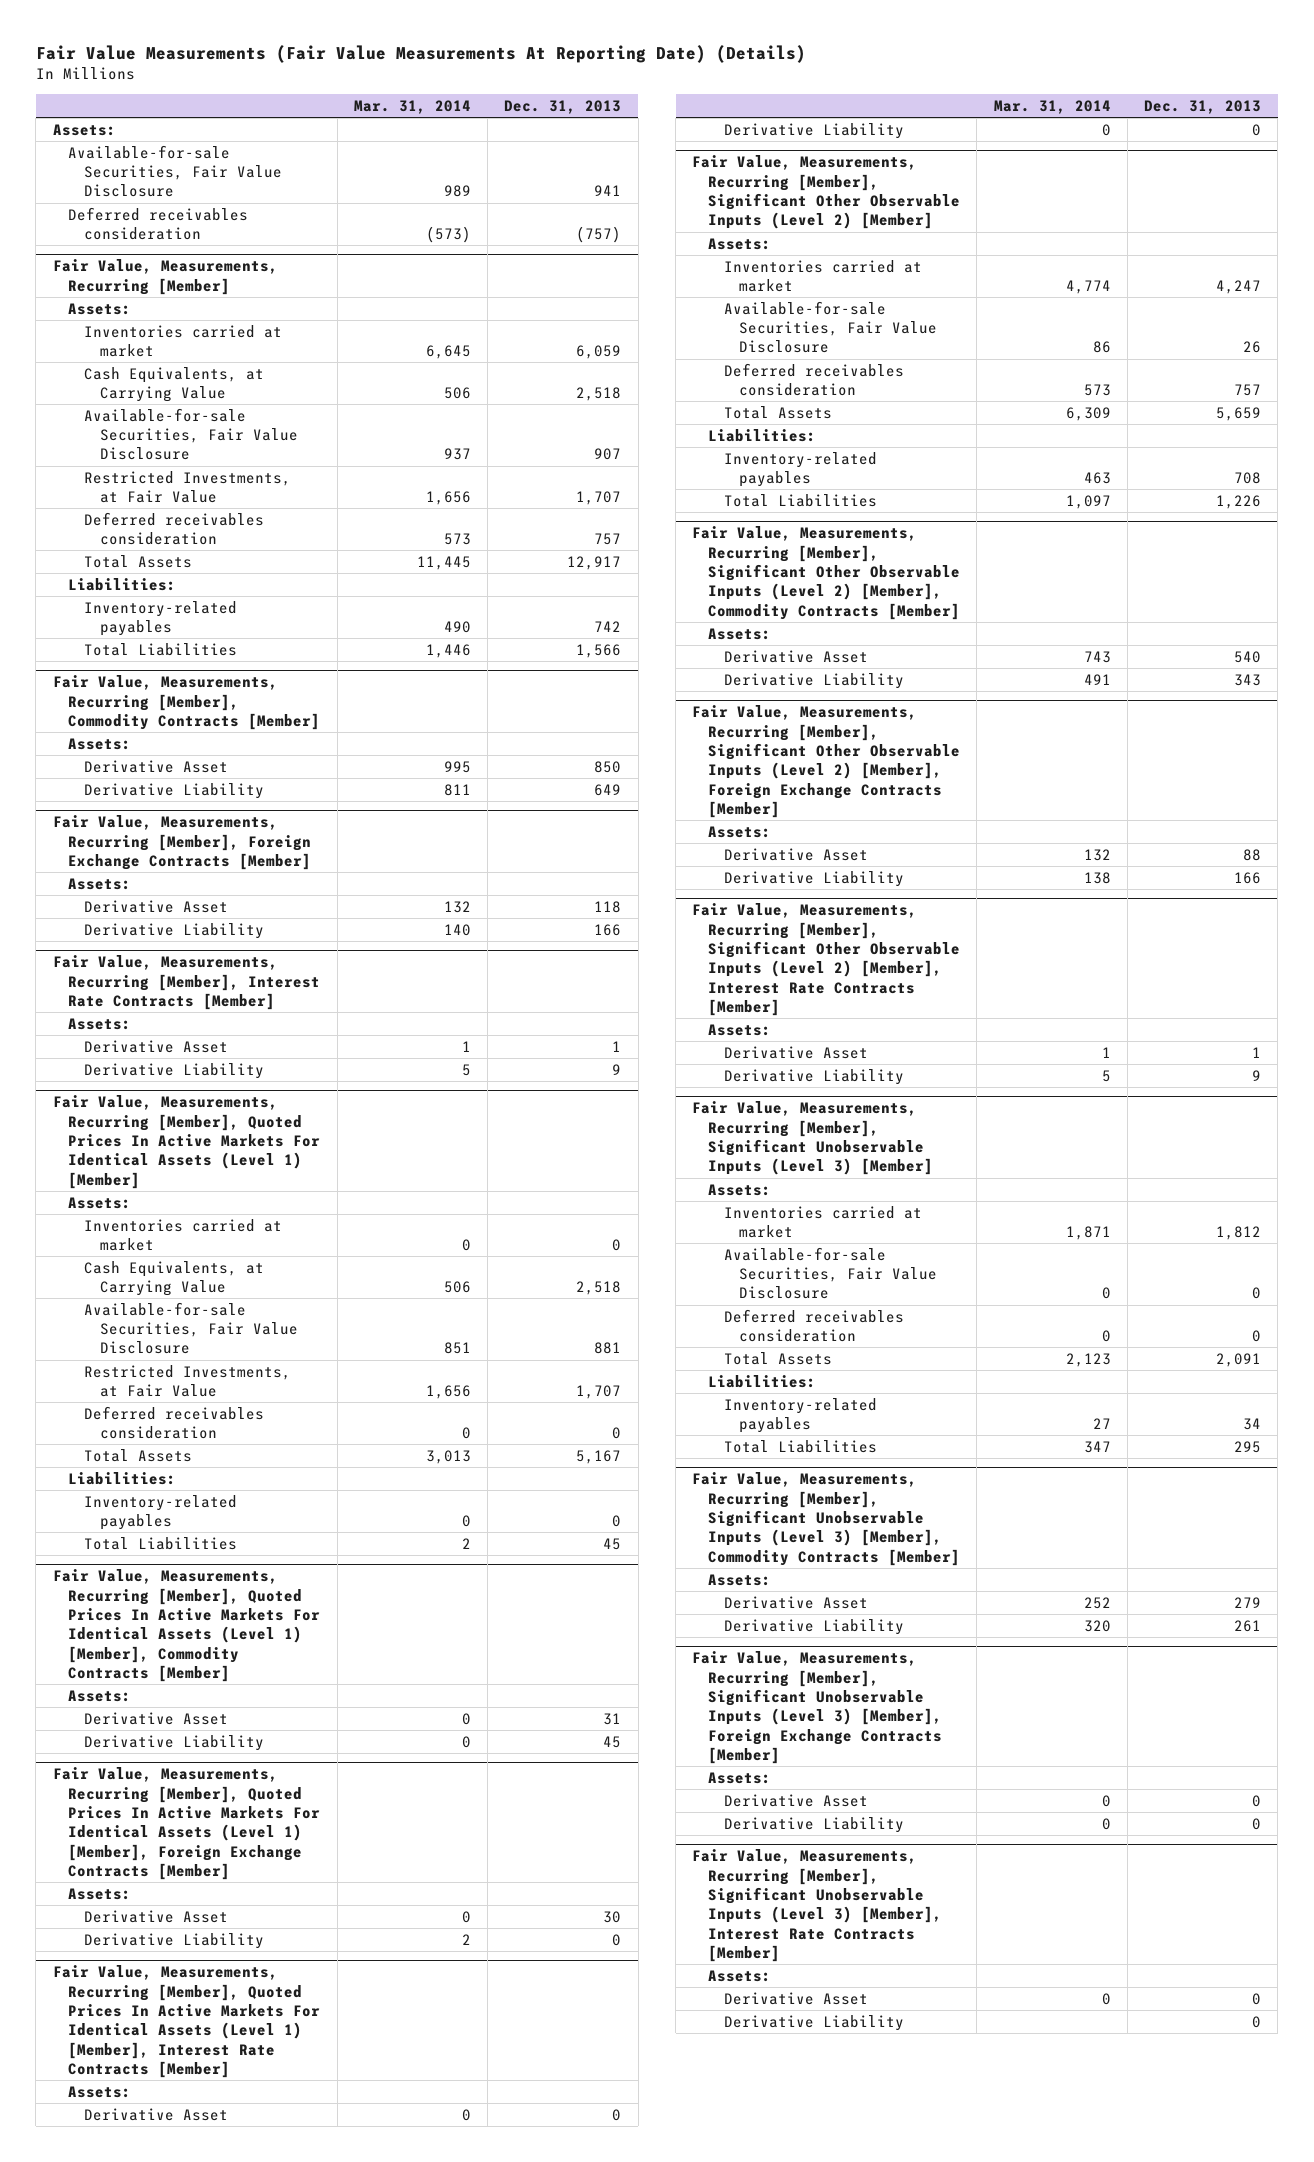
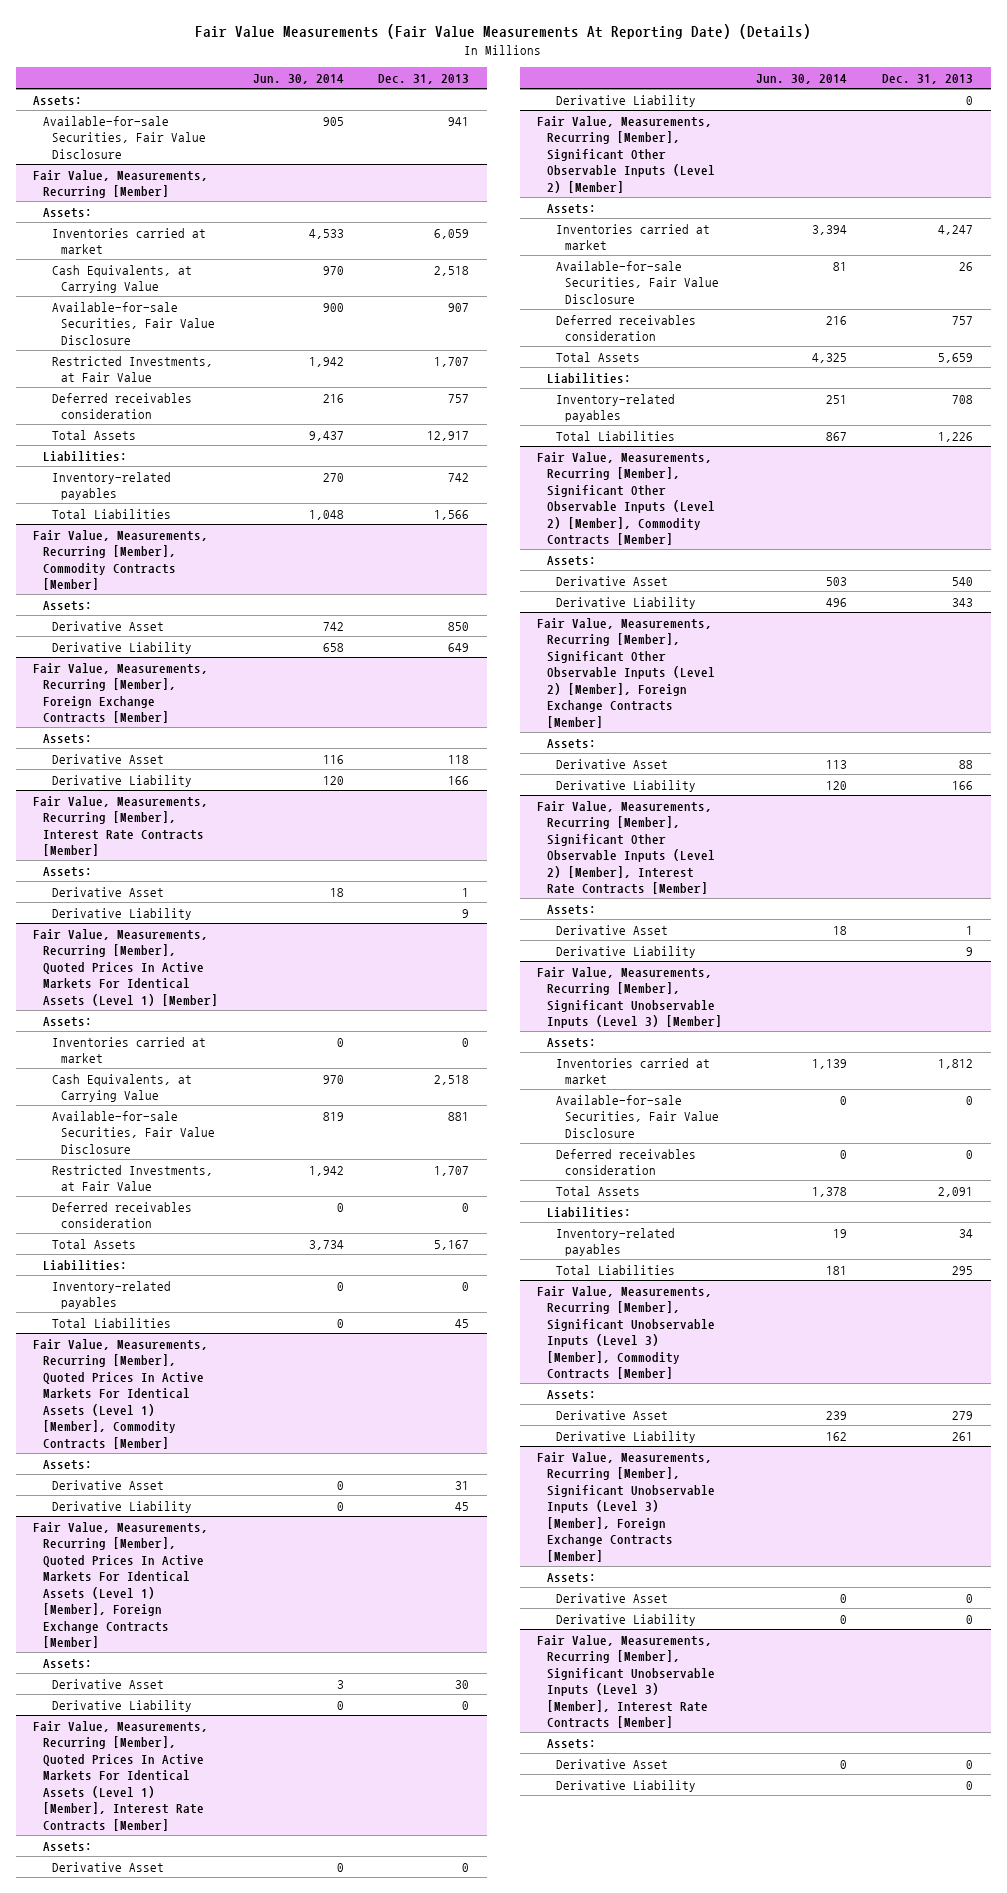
[353,99,471,114] Mar. 31, 2014 -> none
none -> [252,73,344,84] Jun. 30, 2014
[68,206,249,241] Deferred receivables consideration -> none

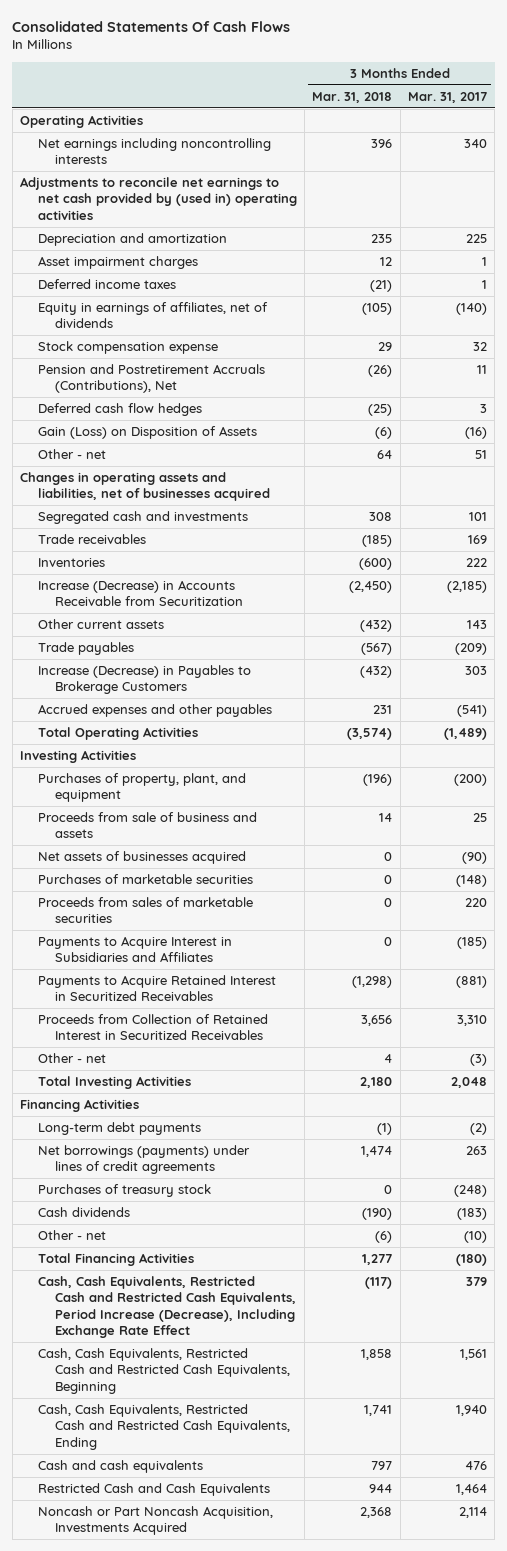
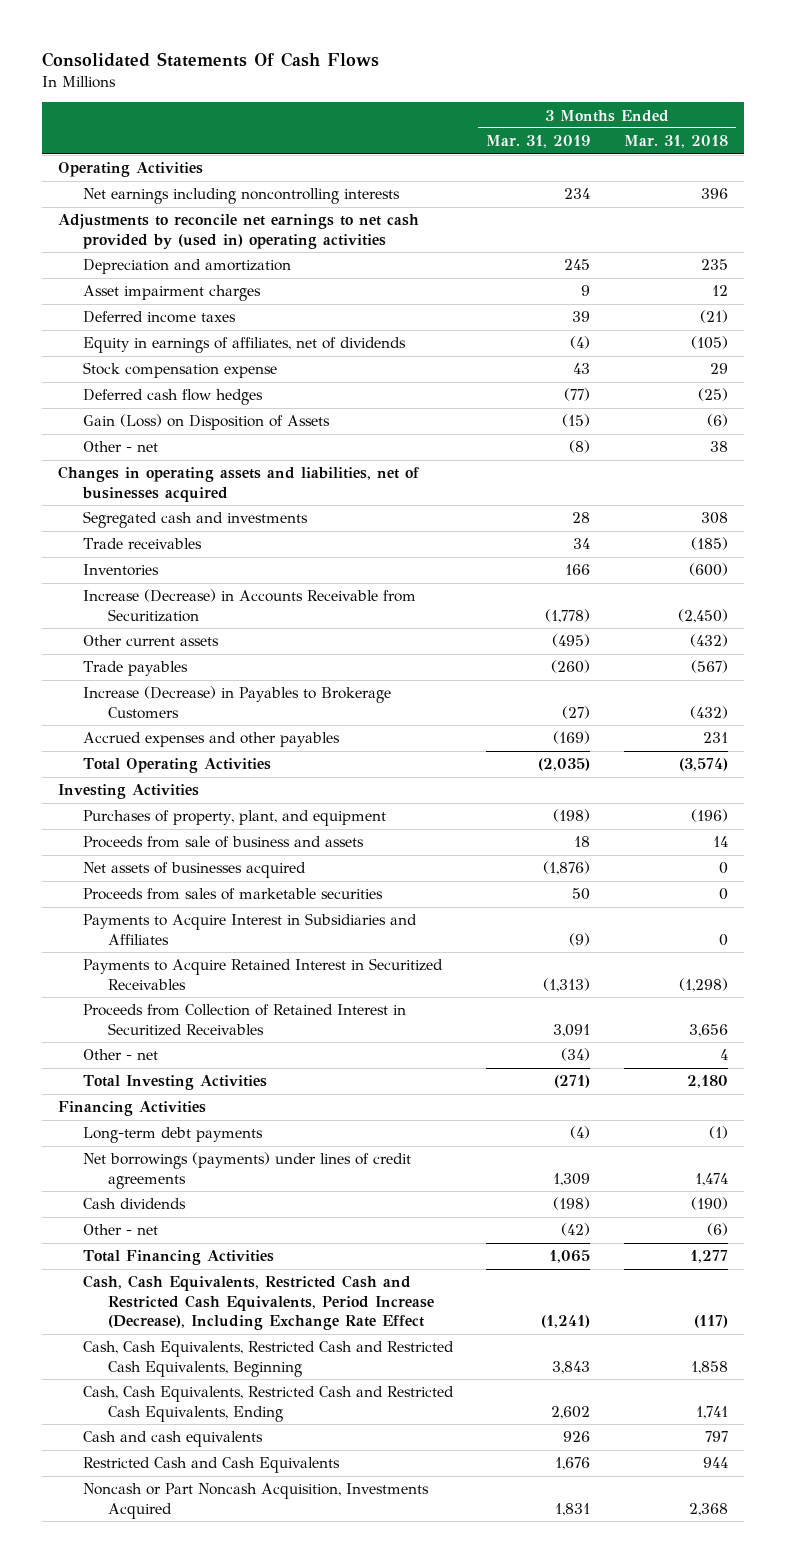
[407,91,487,103] Mar. 31, 2017 -> none
none -> [486,135,591,149] Mar. 31, 2019
[37,363,265,394] Pension and Postretirement Accruals (Contributions), Net -> none
[377,449,393,459] 64 -> [709,441,728,453] 38
[37,873,253,884] Purchases of marketable securities -> none
[37,1183,211,1197] Purchases of treasury stock -> none

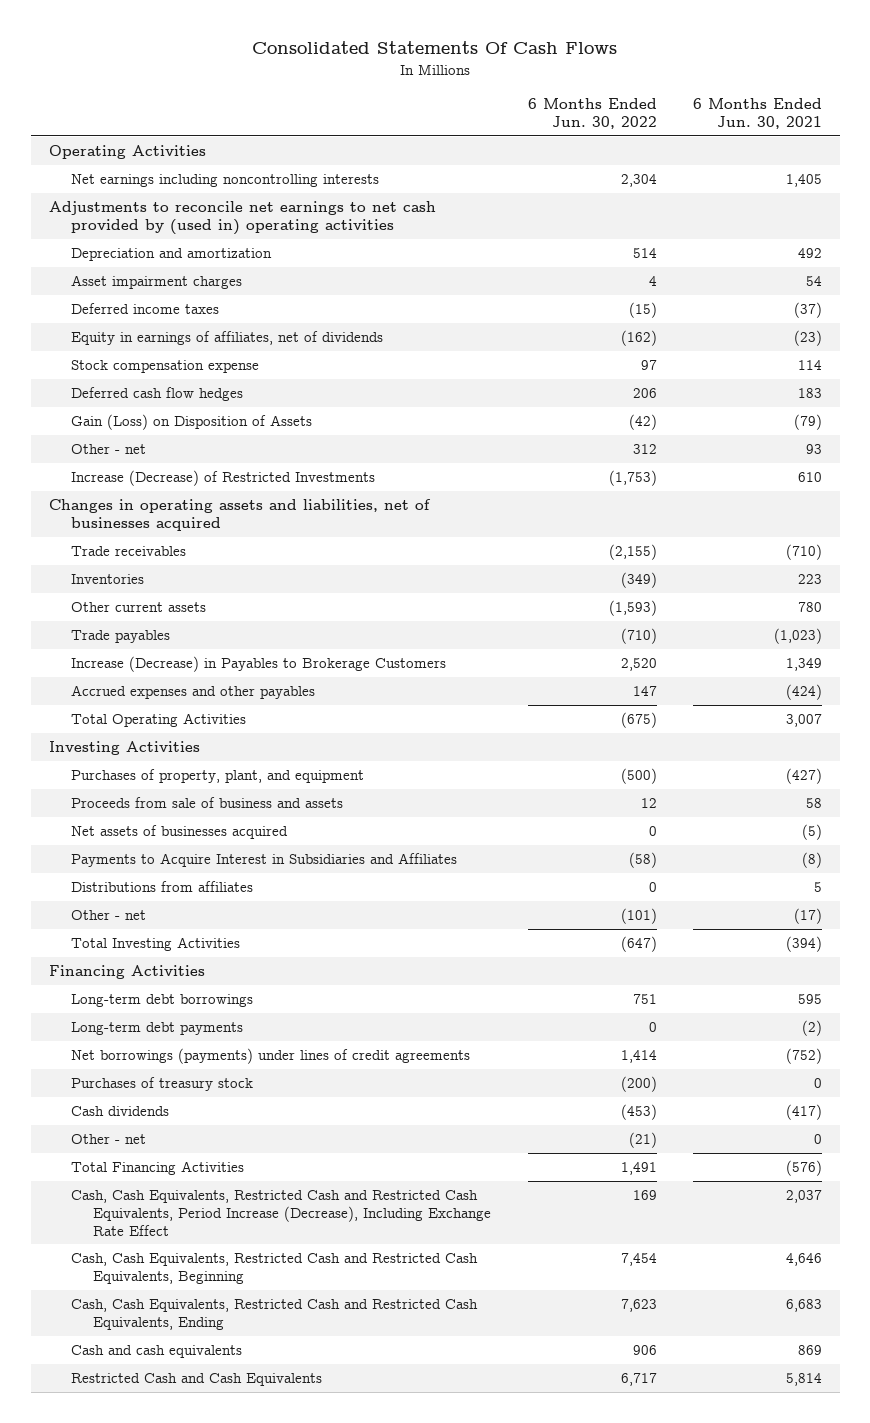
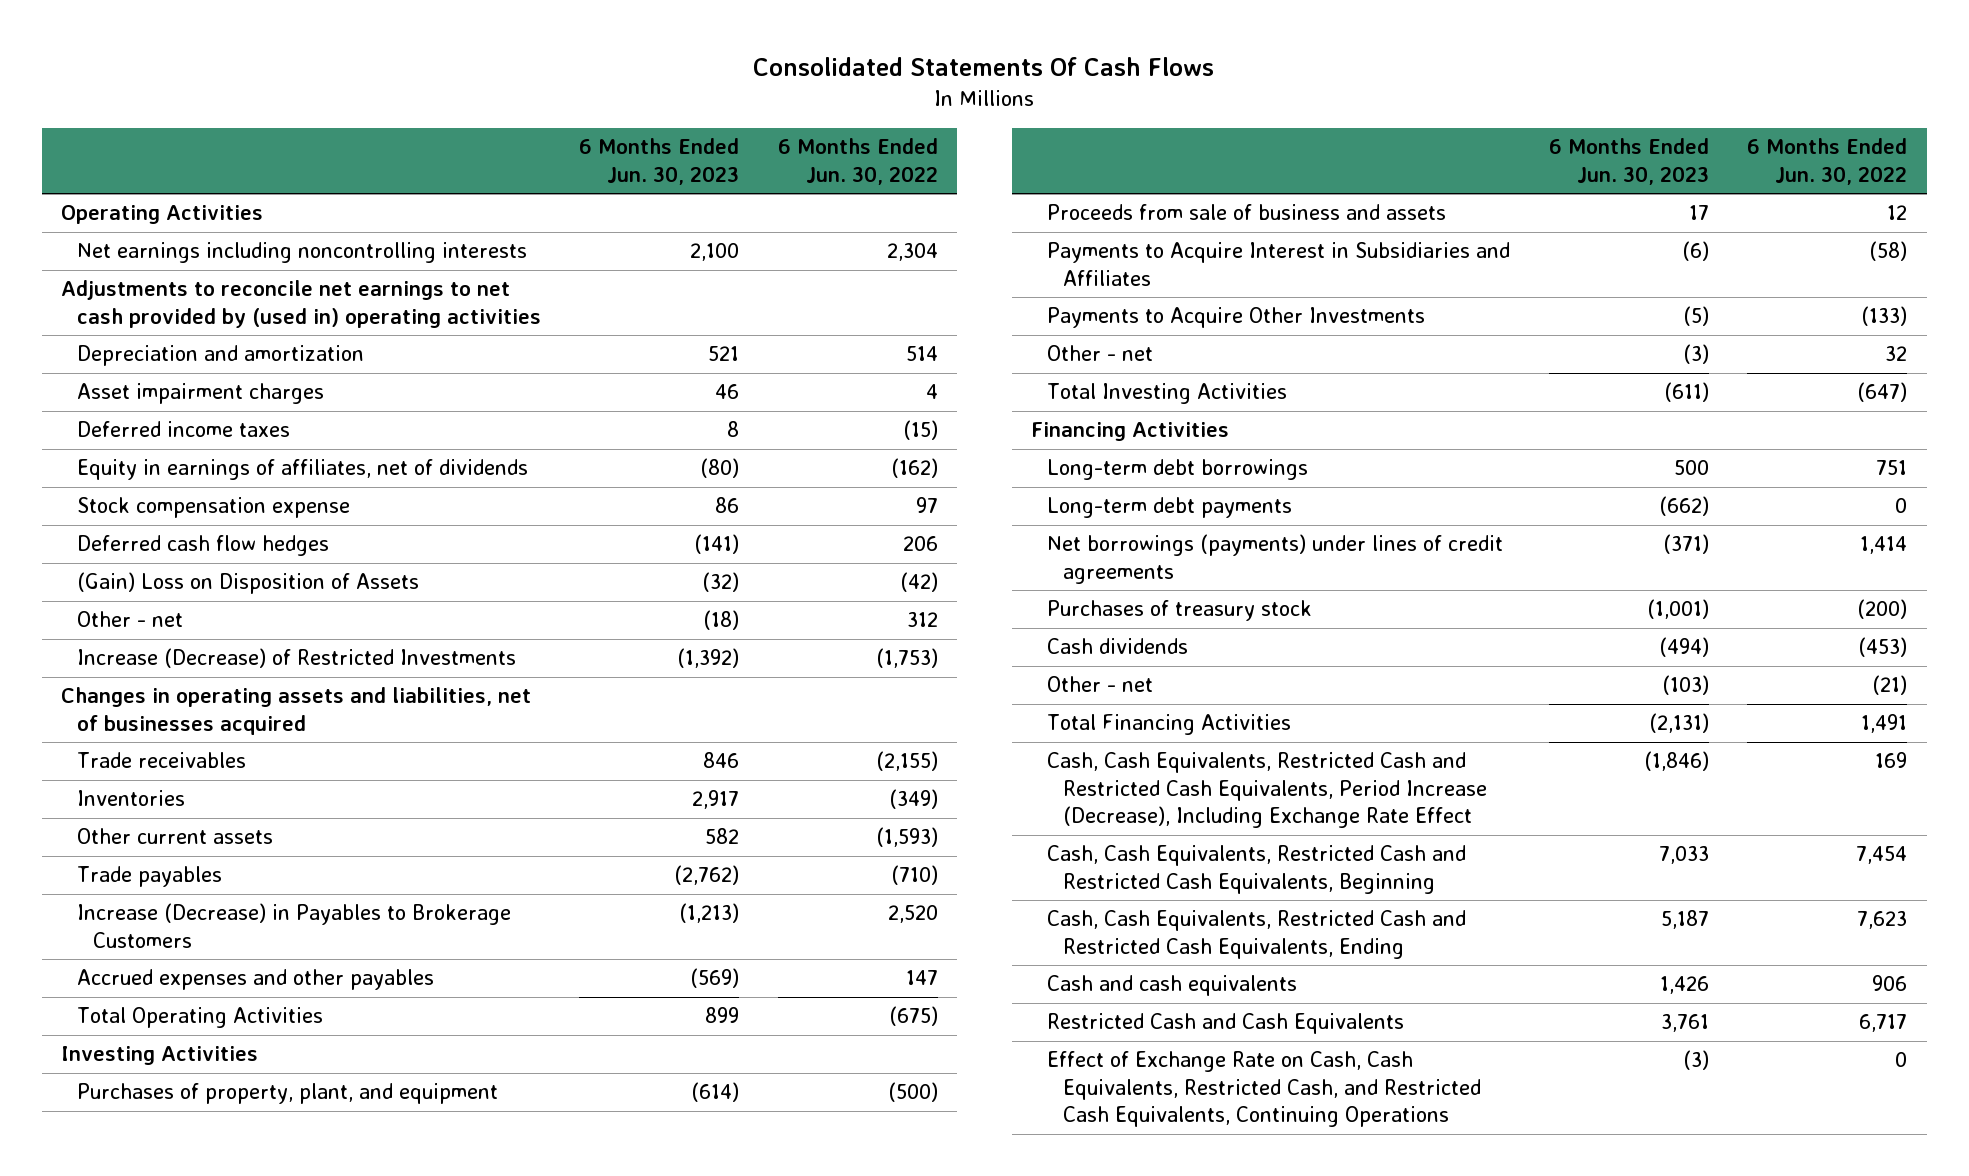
[692,97,822,129] 6 Months Ended Jun. 30, 2021 -> none
none -> [579,138,740,185] 6 Months Ended Jun. 30, 2023
[71,414,313,431] Gain (Loss) on Disposition of Assets -> [77,572,420,595] (Gain) Loss on Disposition of Assets
[71,825,289,840] Net assets of businesses acquired -> none
[71,881,254,893] Distributions from affiliates -> none
none -> [1046,307,1425,329] Payments to Acquire Other Investments
[620,908,657,925] (101) -> [1885,346,1908,362] 32
none -> [1046,1051,1481,1128] Effect of Exchange Rate on Cash, Cash Equivalents, Restricted Cash, and Restricted Cash Equivalents, Continuing Operations

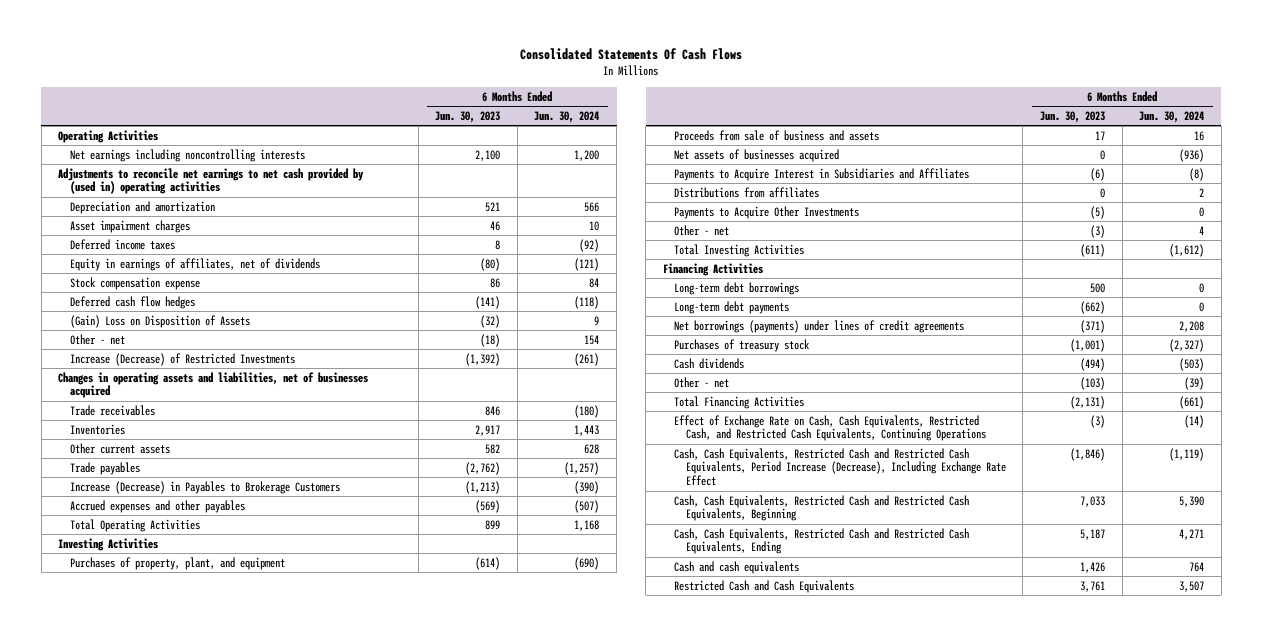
[777,138,938,185] 6 Months Ended Jun. 30, 2022 -> none
none -> [534,110,600,123] Jun. 30, 2024
none -> [674,148,840,162] Net assets of businesses acquired
none -> [674,186,820,198] Distributions from affiliates
[1046,1051,1481,1128] Effect of Exchange Rate on Cash, Cash Equivalents, Restricted Cash, and Restricted Cash Equivalents, Continuing Operations -> [674,414,986,442] Effect of Exchange Rate on Cash, Cash Equivalents, Restricted Cash, and Restricted Cash Equivalents, Continuing Operations

